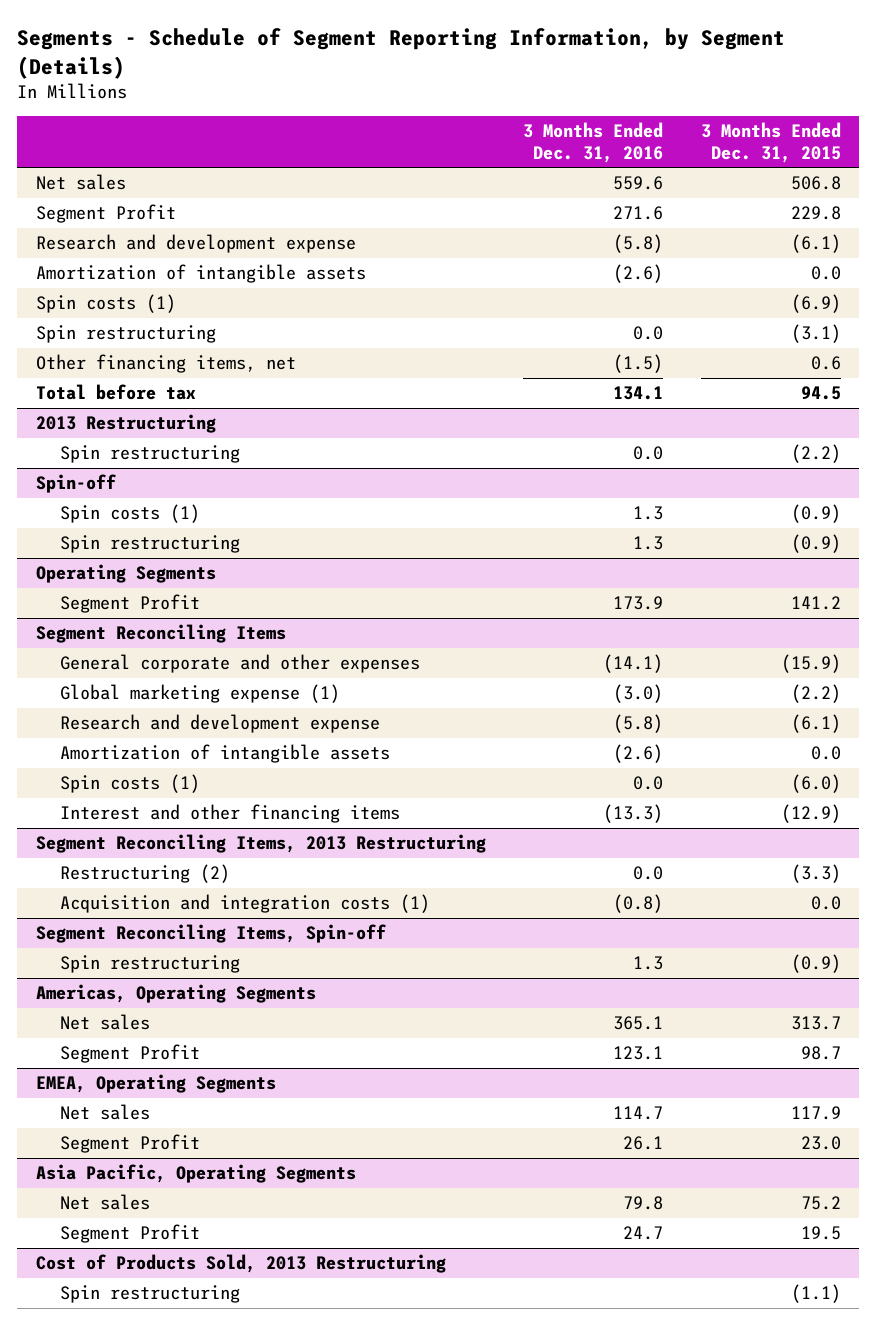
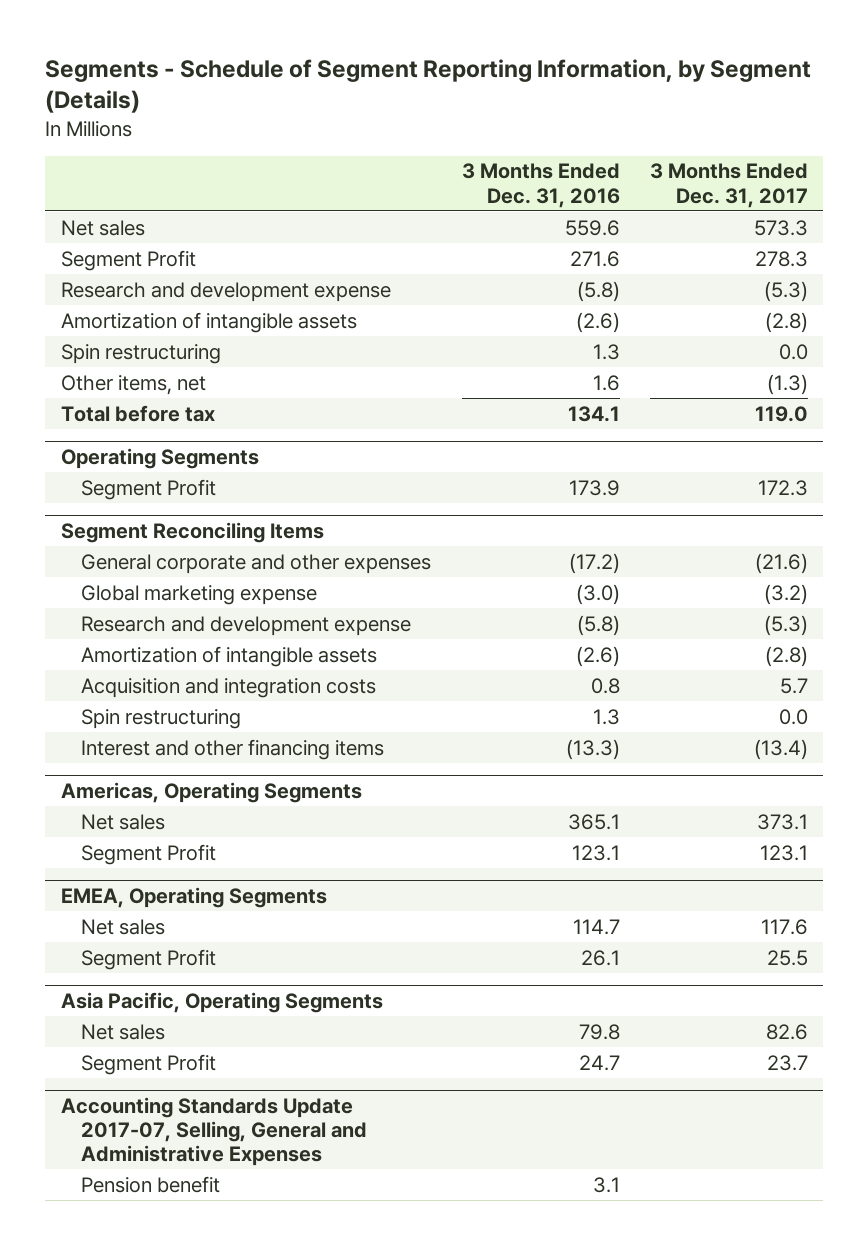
[700,122,841,163] 3 Months Ended Dec. 31, 2015 -> none
none -> [649,163,808,208] 3 Months Ended Dec. 31, 2017
[36,294,177,314] Spin costs (1) -> none
[36,325,217,344] Spin restructuring -> none
[36,354,297,374] Other financing items, net -> none
[36,414,217,434] 2013 Restructuring -> none
[60,445,241,464] Spin restructuring -> none
[36,474,117,494] Spin-off -> none
[60,504,201,524] Spin costs (1) -> none
none -> [60,374,206,395] Other items, net
[36,384,197,401] Total before tax -> [60,404,215,422] Total before tax
[603,654,664,674] (14.1) -> [568,552,620,574] (17.2)
[60,684,341,704] Global marketing expense (1) -> [81,584,318,605] Global marketing expense
[60,774,201,794] Spin costs (1) -> none
[36,834,487,854] Segment Reconciling Items, 2013 Restructuring -> none
[60,864,231,884] Restructuring (2) -> none
[36,924,387,944] Segment Reconciling Items, Spin-off -> none
[60,894,431,914] Acquisition and integration costs (1) -> [81,677,377,698] Acquisition and integration costs
[613,894,664,914] (0.8) -> [590,677,620,694] 0.8
[60,804,401,824] Interest and other financing items -> [81,738,385,760] Interest and other financing items
[36,1254,447,1274] Cost of Products Sold, 2013 Restructuring -> none
[60,1285,241,1304] Spin restructuring -> none
none -> [60,1096,368,1167] Accounting Standards Update 2017-07, Selling, General and Administrative Expenses
none -> [81,1175,221,1193] Pension benefit

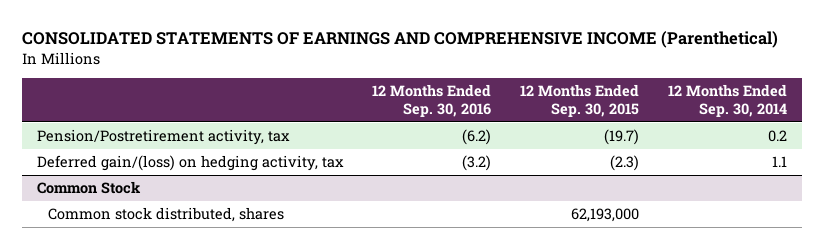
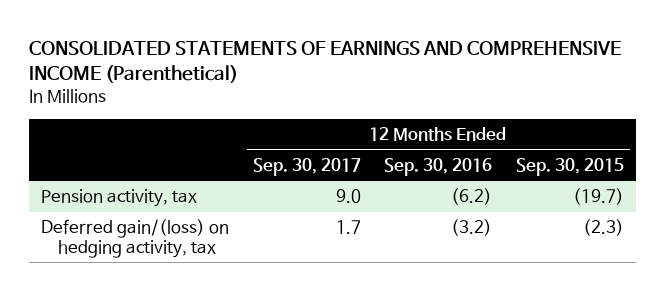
[668,84,788,117] 12 Months Ended Sep. 30, 2014 -> none
none -> [252,157,361,176] Sep. 30, 2017
[36,129,290,146] Pension/Postretirement activity, tax -> [41,189,198,208] Pension activity, tax
[36,181,141,195] Common Stock -> none
[48,207,285,223] Common stock distributed, shares -> none

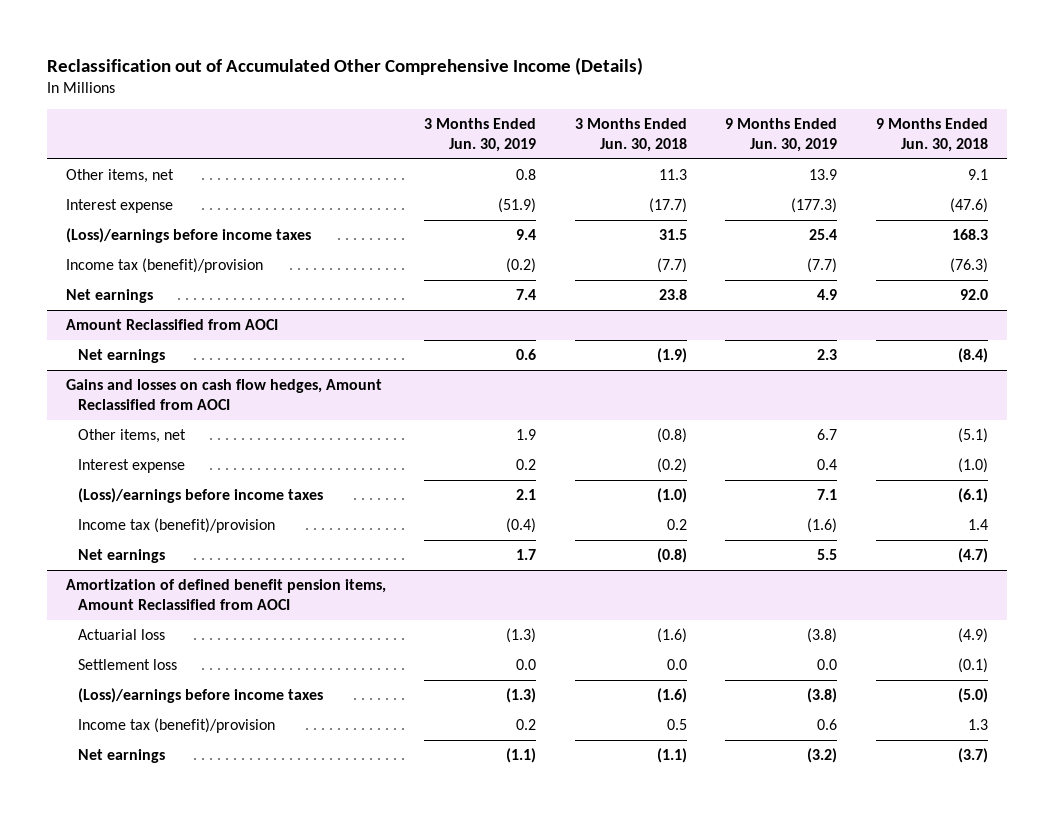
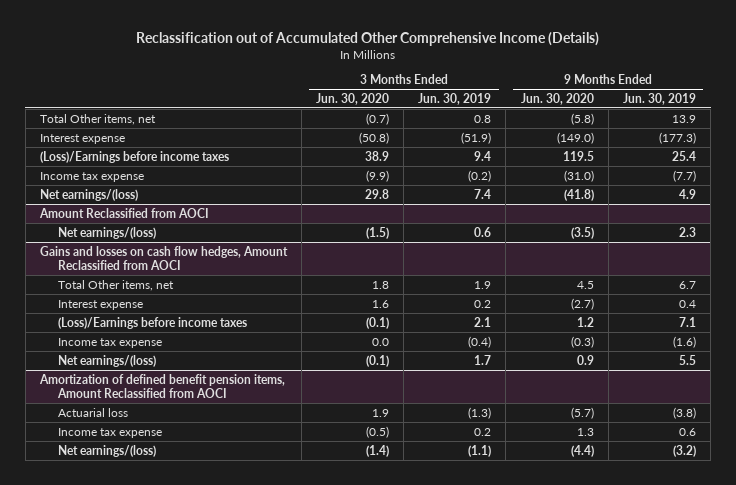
[574,117,687,152] 3 Months Ended Jun. 30, 2018 -> none
[875,117,988,152] 9 Months Ended Jun. 30, 2018 -> none
none -> [315,92,389,105] Jun. 30, 2020
none -> [520,92,594,105] Jun. 30, 2020
[65,169,174,184] Other items, net -> [39,113,156,125] Total Other items, net
[65,228,311,244] (Loss)/earnings before income taxes -> [39,150,229,163] (Loss)/Earnings before income taxes
[65,258,263,274] Income tax (benefit)/provision -> [39,171,144,182] Income tax expense
[65,289,153,304] Net earnings -> [39,188,138,201] Net earnings/(loss)
[77,349,165,364] Net earnings -> [58,226,157,239] Net earnings/(loss)
[77,429,186,444] Other items, net -> [58,279,175,291] Total Other items, net
[77,488,323,504] (Loss)/earnings before income taxes -> [58,316,248,329] (Loss)/Earnings before income taxes
[77,518,275,534] Income tax (benefit)/provision -> [58,337,163,348] Income tax expense
[77,549,165,564] Net earnings -> [58,354,157,367] Net earnings/(loss)
[77,659,177,671] Settlement loss -> none
[77,688,323,704] (Loss)/earnings before income taxes -> none
[77,718,275,734] Income tax (benefit)/provision -> [58,427,163,438] Income tax expense
[77,749,165,764] Net earnings -> [58,444,157,457] Net earnings/(loss)

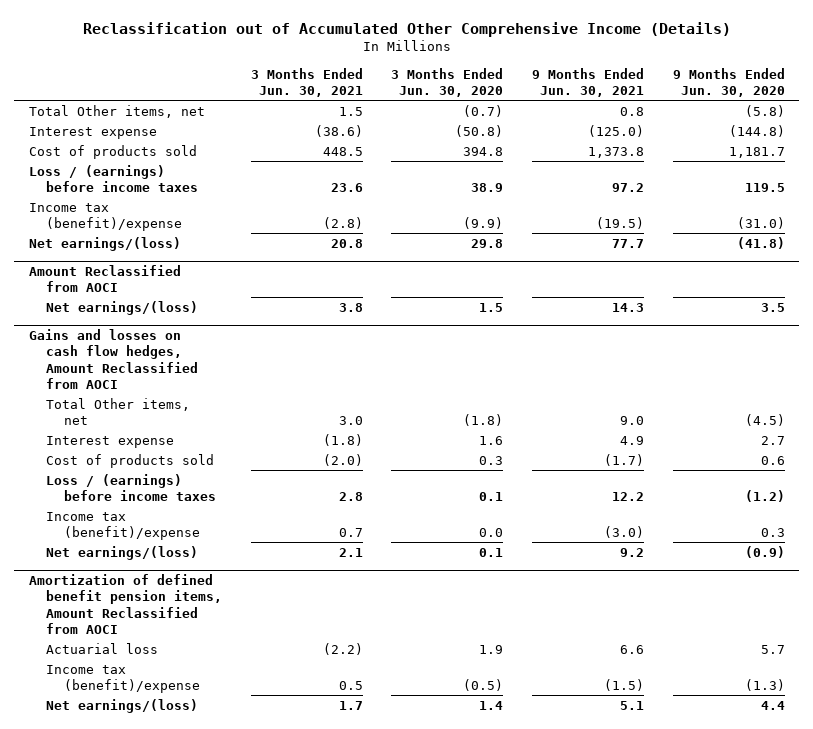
[418,92,492,105] Jun. 30, 2019 -> none
[622,92,696,105] Jun. 30, 2019 -> none
none -> [250,67,363,97] 3 Months Ended Jun. 30, 2021
none -> [532,67,645,97] 9 Months Ended Jun. 30, 2021
[556,131,594,144] (149.0) -> [728,124,785,137] (144.8)
none -> [28,144,197,159] Cost of products sold
[39,150,229,163] (Loss)/Earnings before income taxes -> [28,164,199,193] Loss / (earnings) before income taxes
[39,171,144,182] Income tax expense -> [28,202,183,232] Income tax (benefit)/expense
[365,226,389,239] (1.5) -> [479,302,504,312] 1.5
[570,226,594,239] (3.5) -> [760,302,785,312] 3.5
[371,280,389,289] 1.8 -> [463,414,504,427] (1.8)
[576,280,594,289] 4.5 -> [744,414,785,427] (4.5)
[570,297,594,310] (2.7) -> [760,435,785,445] 2.7
none -> [46,453,215,468] Cost of products sold
[58,316,248,329] (Loss)/Earnings before income taxes -> [46,473,217,502] Loss / (earnings) before income taxes
[365,316,389,329] (0.1) -> [479,492,504,502] 0.1
[576,316,594,327] 1.2 -> [744,490,785,503] (1.2)
[58,337,163,348] Income tax expense -> [46,511,201,541] Income tax (benefit)/expense
[570,335,594,348] (0.3) -> [760,528,785,538] 0.3
[365,354,389,367] (0.1) -> [479,547,504,557] 0.1
[576,354,594,365] 0.9 -> [744,545,785,558] (0.9)
[570,406,594,419] (5.7) -> [760,644,785,654] 5.7
[58,427,163,438] Income tax expense -> [46,664,201,694] Income tax (benefit)/expense
[576,427,594,436] 1.3 -> [744,679,785,692] (1.3)
[365,444,389,457] (1.4) -> [479,700,504,710] 1.4
[570,444,594,457] (4.4) -> [760,700,785,710] 4.4

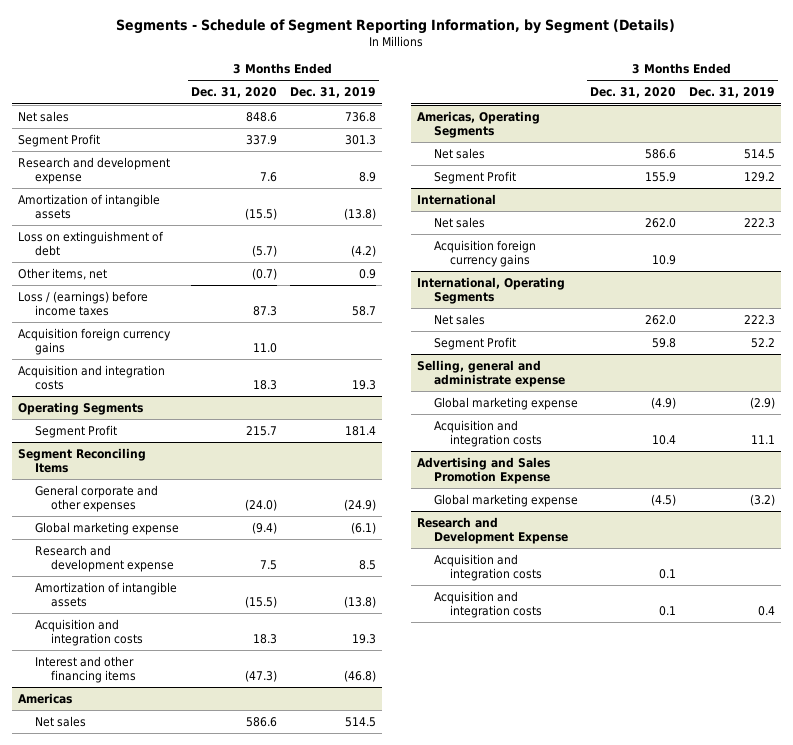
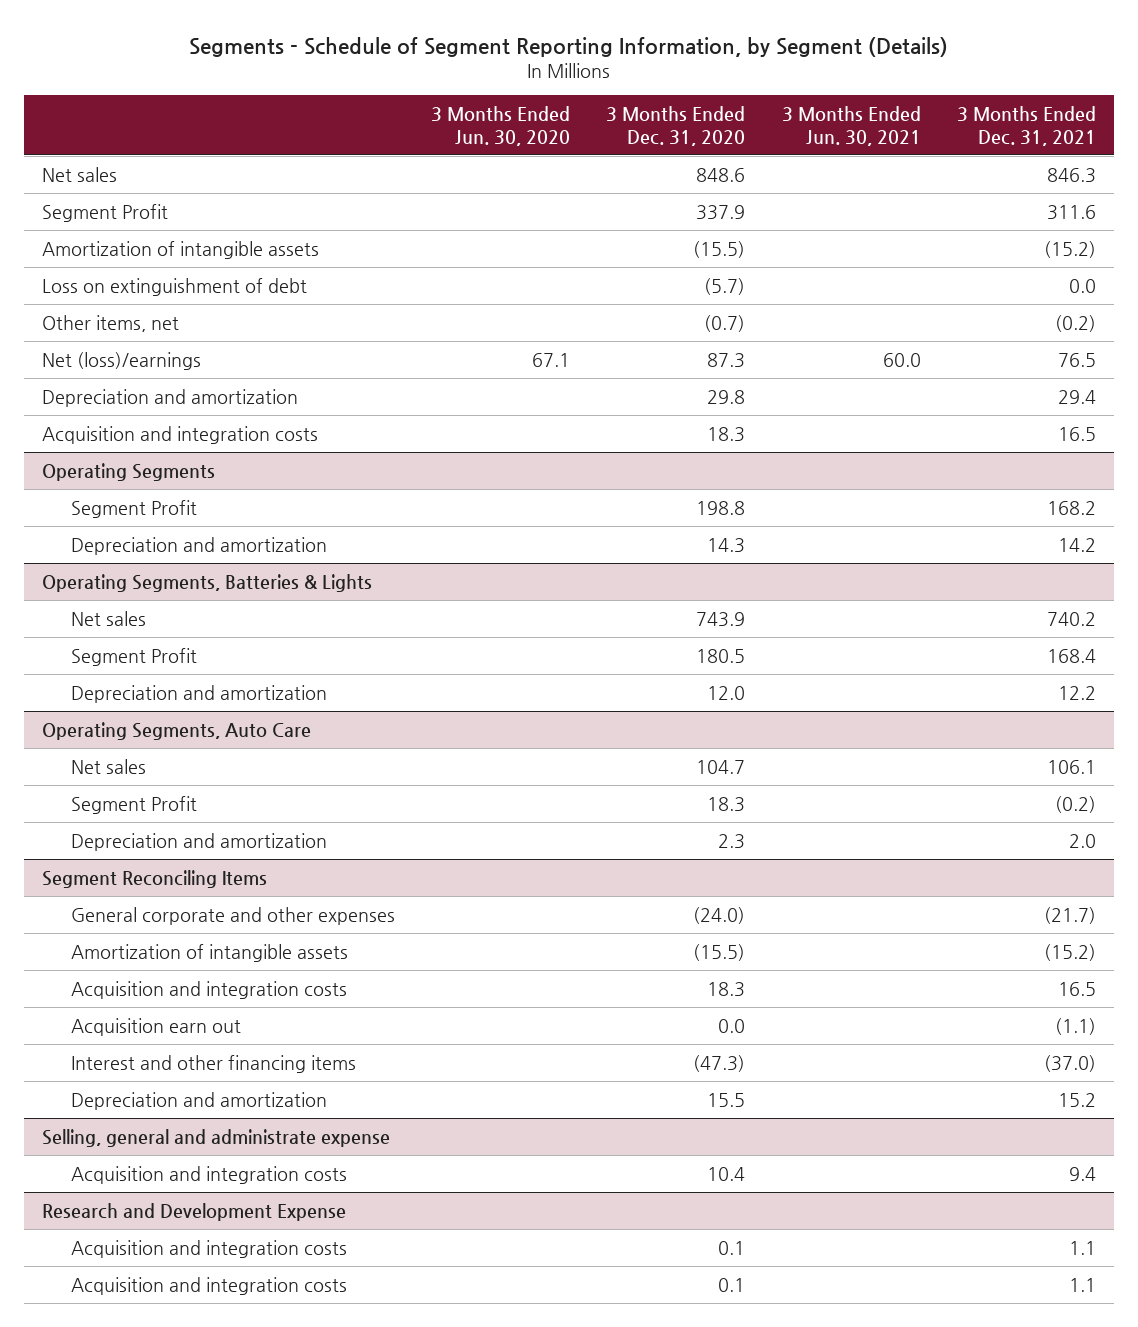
[289,87,376,99] Dec. 31, 2019 -> none
none -> [431,106,571,146] 3 Months Ended Jun. 30, 2020
none -> [781,106,921,146] 3 Months Ended Jun. 30, 2021
none -> [956,106,1096,146] 3 Months Ended Dec. 31, 2021
[18,156,171,184] Research and development expense -> none
[18,327,172,355] Acquisition foreign currency gains -> none
[18,290,149,316] Loss / (earnings) before income taxes -> [42,351,202,370] Net (loss)/earnings
none -> [42,388,299,407] Depreciation and amortization
[246,425,278,436] 215.7 -> [696,500,746,515] 198.8
none -> [70,536,327,555] Depreciation and amortization
none -> [42,573,373,592] Operating Segments, Batteries & Lights
none -> [70,610,146,626] Net sales
none -> [70,647,197,666] Segment Profit
none -> [70,684,327,703] Depreciation and amortization
none -> [42,721,312,740] Operating Segments, Auto Care
none -> [70,758,146,774] Net sales
none -> [70,795,197,814] Segment Profit
none -> [70,832,327,851] Depreciation and amortization
[34,521,179,535] Global marketing expense -> none
[34,544,175,572] Research and development expense -> none
none -> [70,1017,241,1036] Acquisition earn out
[18,692,73,704] Americas -> none
[34,715,86,727] Net sales -> none
[417,110,541,138] Americas, Operating Segments -> none
[433,147,485,159] Net sales -> none
[433,170,516,184] Segment Profit -> none
[417,193,497,205] International -> none
[433,216,485,228] Net sales -> none
[433,239,536,267] Acquisition foreign currency gains -> none
[417,276,566,304] International, Operating Segments -> none
[433,313,485,325] Net sales -> none
[433,336,516,350] Segment Profit -> none
none -> [70,1091,327,1110] Depreciation and amortization
[433,396,578,410] Global marketing expense -> none
[417,456,551,484] Advertising and Sales Promotion Expense -> none
[433,493,578,507] Global marketing expense -> none

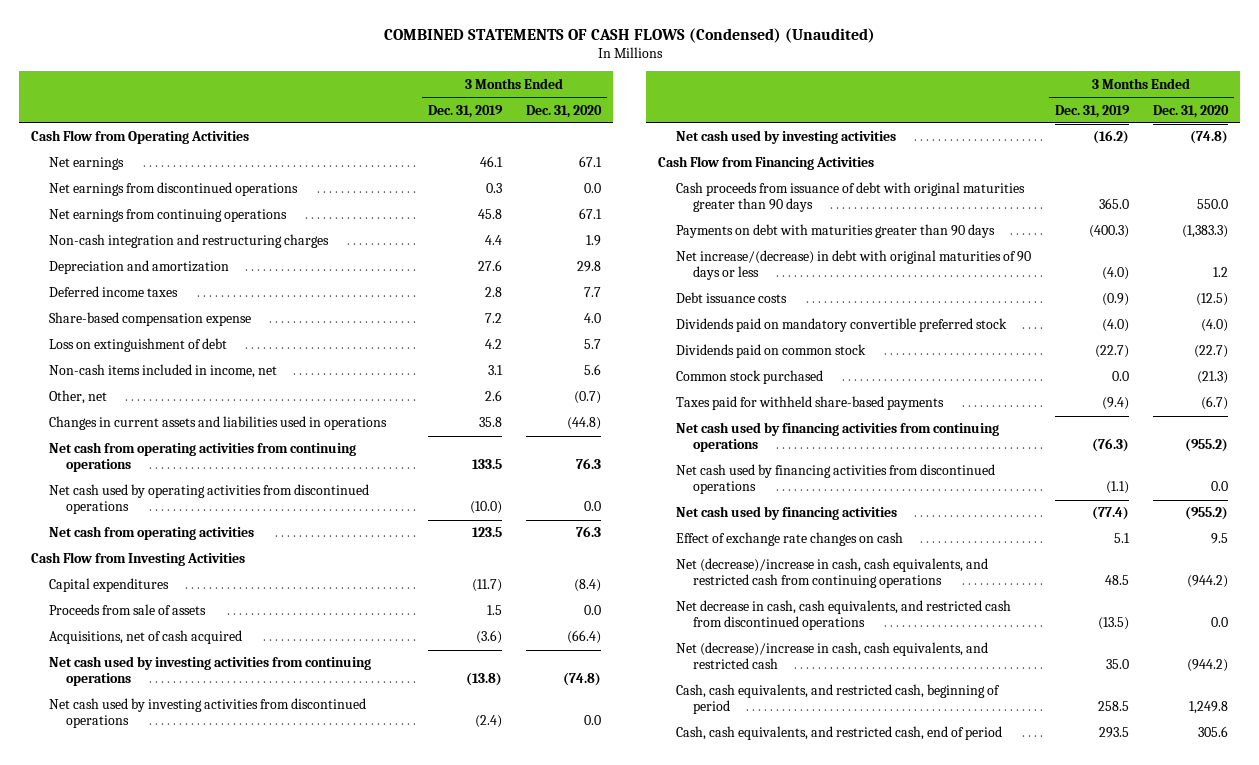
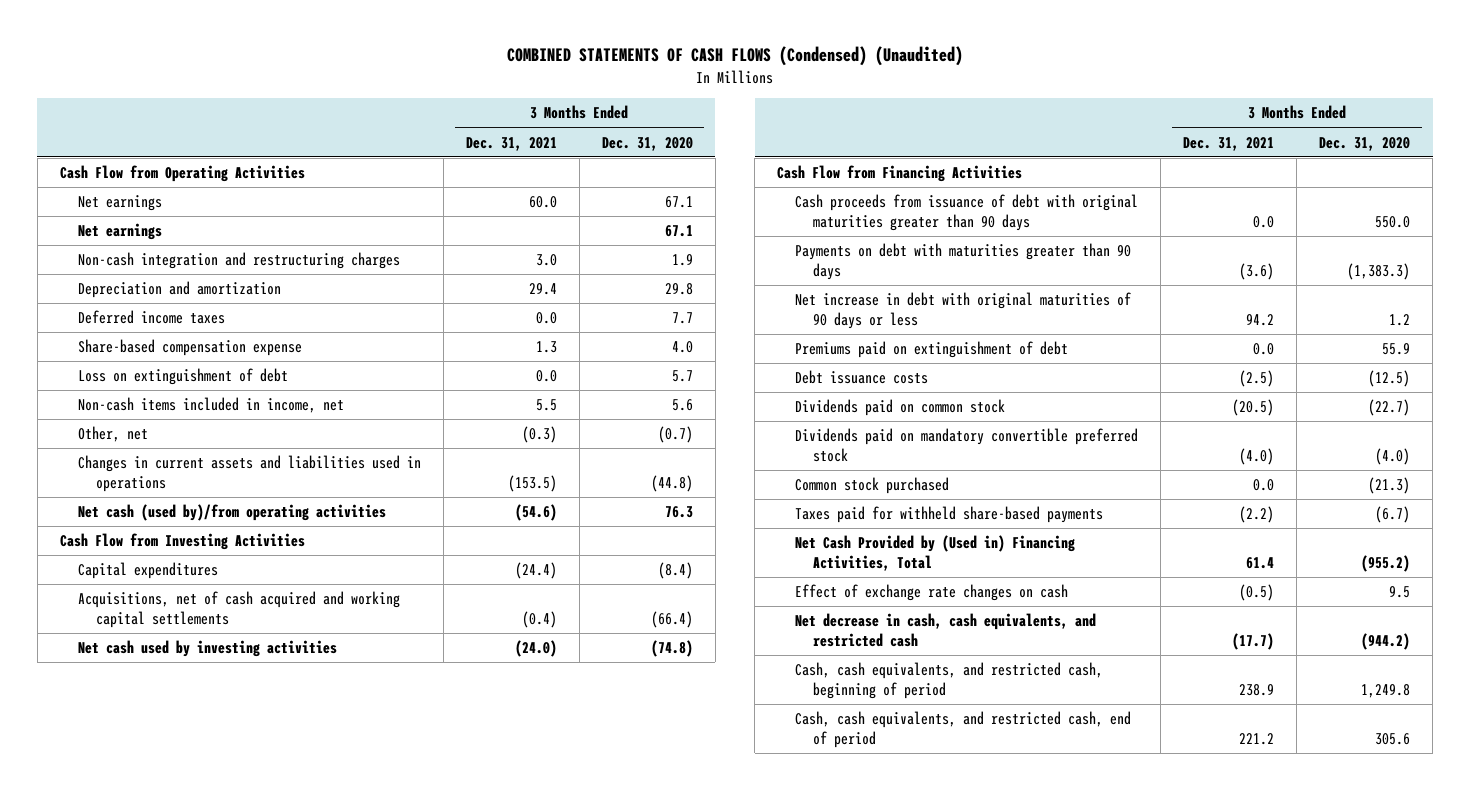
[427,104,503,118] Dec. 31, 2019 -> none
none -> [465,136,557,151] Dec. 31, 2021
[48,182,298,197] Net earnings from discontinued operations -> none
[48,209,287,223] Net earnings from continuing operations -> [77,223,162,241] Net earnings
[48,442,356,473] Net cash from operating activities from continuing operations -> none
[48,484,369,515] Net cash used by operating activities from discontinued operations -> none
[48,526,254,541] Net cash from operating activities -> [77,504,386,522] Net cash (used by)/from operating activities
[48,604,206,616] Proceeds from sale of assets -> none
[48,656,371,687] Net cash used by investing activities from continuing operations -> none
[48,698,366,729] Net cash used by investing activities from discontinued operations -> none
[48,630,242,645] Acquisitions, net of cash acquired -> [77,591,400,628] Acquisitions, net of cash acquired and working capital settlements
[675,250,1031,281] Net increase/(decrease) in debt with original maturities of 90 days or less -> [795,292,1132,329] Net increase in debt with original maturities of 90 days or less
none -> [795,341,1069,359] Premiums paid on extinguishment of debt
[675,318,1007,333] Dividends paid on mandatory convertible preferred stock -> [795,428,1139,462] Dividends paid on mandatory convertible preferred stock
[675,422,999,453] Net cash used by financing activities from continuing operations -> none
[675,464,995,495] Net cash used by financing activities from discontinued operations -> none
[675,506,897,521] Net cash used by financing activities -> [795,535,1076,571] Net Cash Provided by (Used in) Financing Activities, Total
[675,558,988,589] Net (decrease)/increase in cash, cash equivalents, and restricted cash from continuing operations -> none
[675,600,1011,631] Net decrease in cash, cash equivalents, and restricted cash from discontinued operations -> none
[675,642,988,670] Net (decrease)/increase in cash, cash equivalents, and restricted cash -> [795,613,1097,647] Net decrease in cash, cash equivalents, and restricted cash

